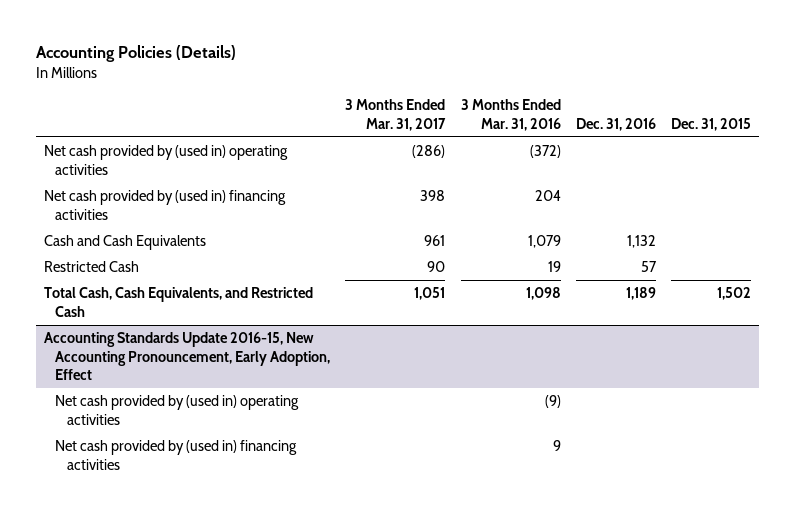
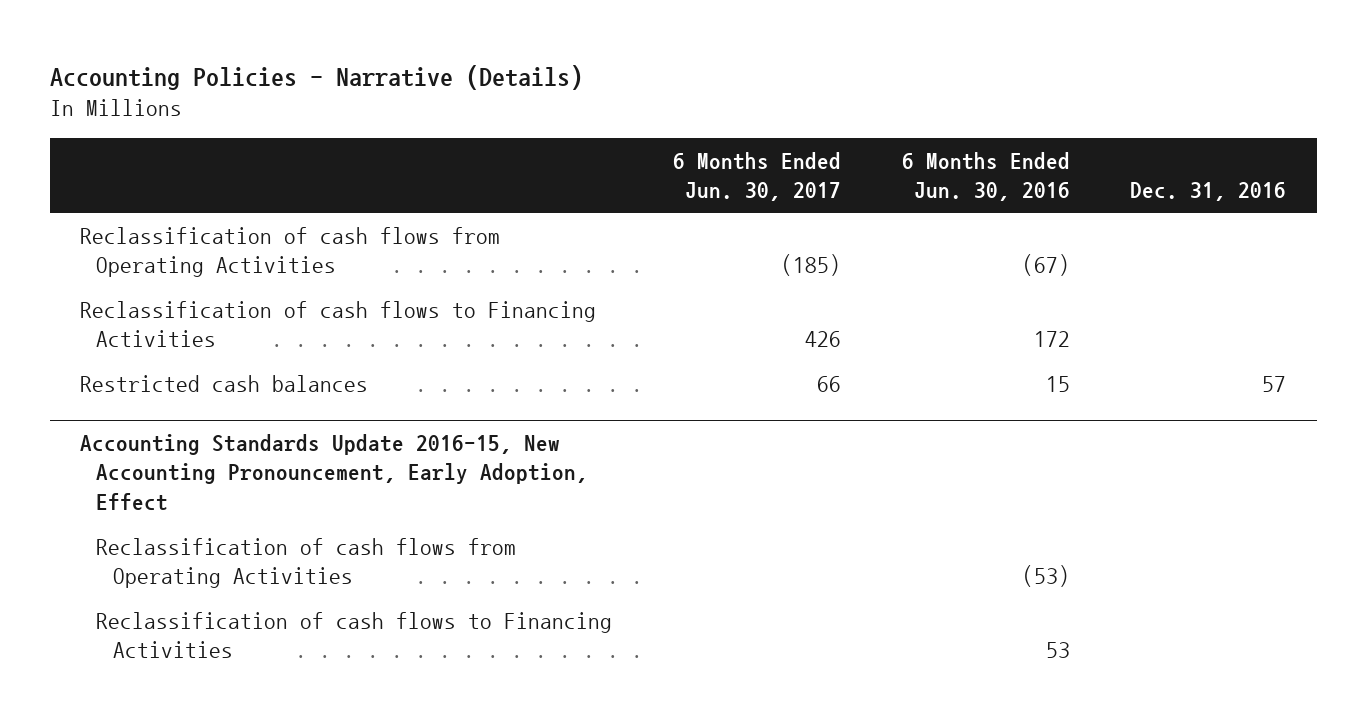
[35,45,236,63] Accounting Policies (Details) -> [49,64,583,90] Accounting Policies - Narrative (Details)
[345,99,447,131] 3 Months Ended Mar. 31, 2017 -> none
[460,99,561,131] 3 Months Ended Mar. 31, 2016 -> none
[671,117,752,131] Dec. 31, 2015 -> none
none -> [672,151,841,201] 6 Months Ended Jun. 30, 2017
none -> [901,151,1070,201] 6 Months Ended Jun. 30, 2016
[43,235,206,251] Cash and Cash Equivalents -> none
[43,287,313,317] Total Cash, Cash Equivalents, and Restricted Cash -> none
[43,145,288,175] Net cash provided by (used in) operating activities -> [79,226,500,277] Reclassification of cash flows from Operating Activities
[43,190,286,220] Net cash provided by (used in) financing activities -> [79,300,596,347] Reclassification of cash flows to Financing Activities
[43,261,139,273] Restricted Cash -> [79,374,368,392] Restricted cash balances
[55,395,300,425] Net cash provided by (used in) operating activities -> [96,537,517,588] Reclassification of cash flows from Operating Activities
[55,440,298,470] Net cash provided by (used in) financing activities -> [96,611,613,658] Reclassification of cash flows to Financing Activities

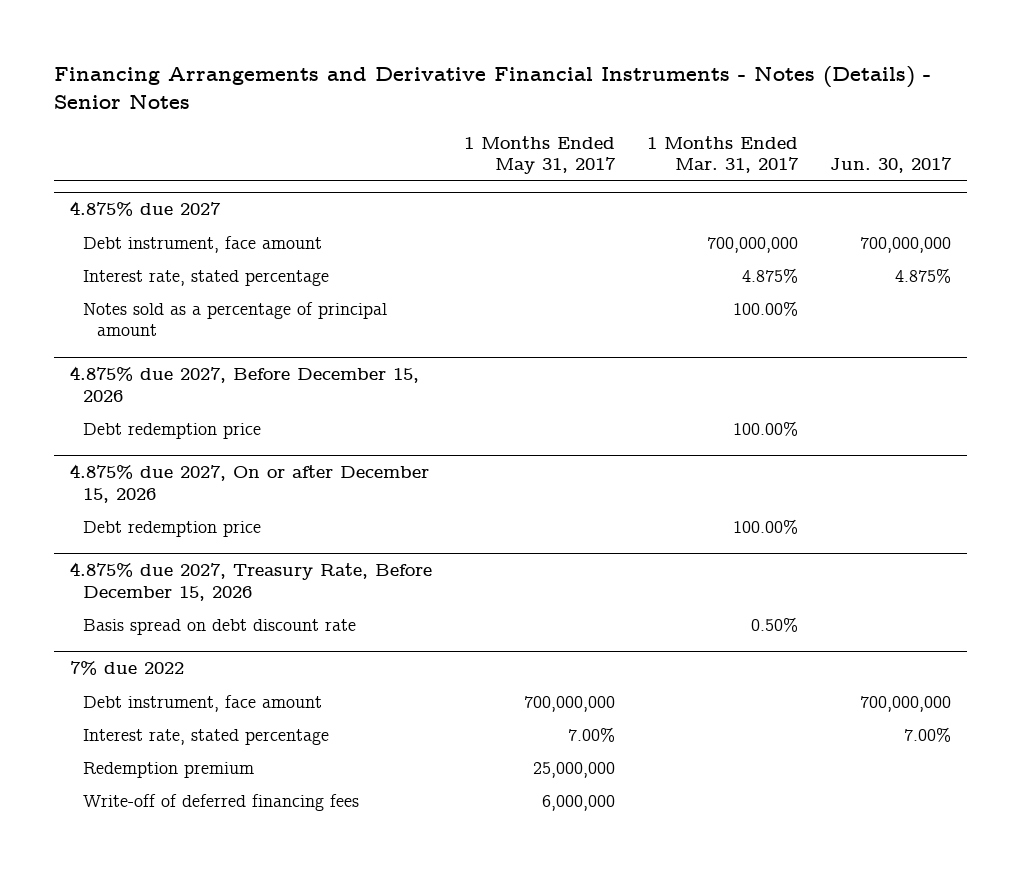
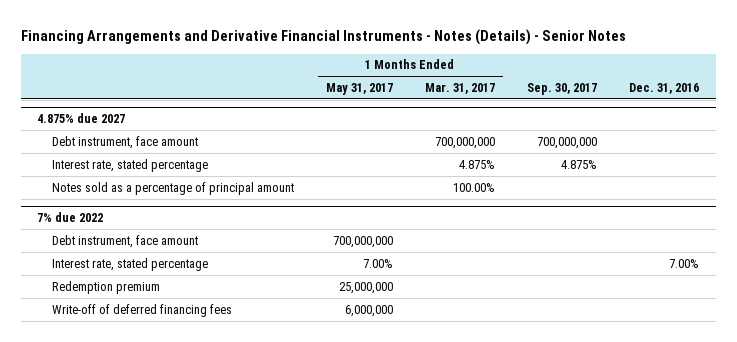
[830,157,953,174] Jun. 30, 2017 -> none
none -> [527,83,598,96] Sep. 30, 2017
none -> [629,83,700,95] Dec. 31, 2016
[69,366,419,402] 4.875% due 2027, Before December 15, 2026 -> none
[83,422,262,439] Debt redemption price -> none
[69,464,429,503] 4.875% due 2027, On or after December 15, 2026 -> none
[83,520,262,537] Debt redemption price -> none
[69,562,432,601] 4.875% due 2027, Treasury Rate, Before December 15, 2026 -> none
[83,618,357,635] Basis spread on debt discount rate -> none

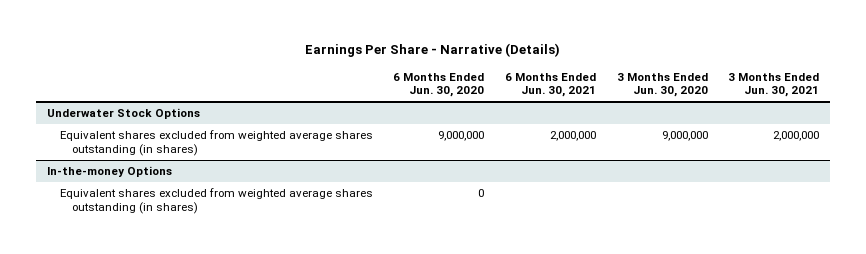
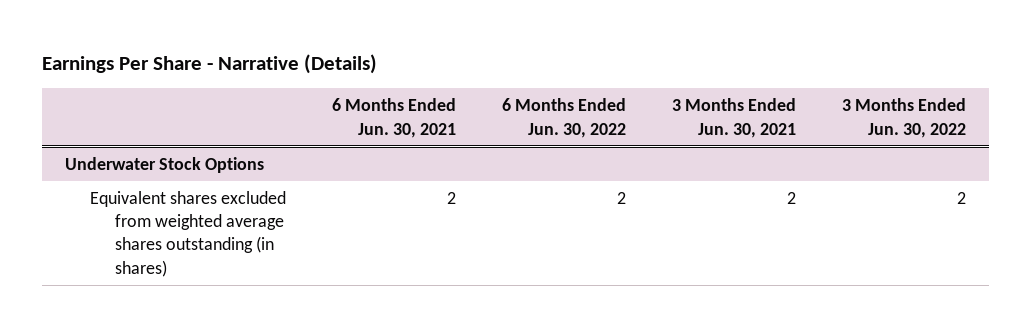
[393,72,485,98] 6 Months Ended Jun. 30, 2020 -> none
[616,72,708,98] 3 Months Ended Jun. 30, 2020 -> none
none -> [501,98,626,138] 6 Months Ended Jun. 30, 2022
none -> [841,98,966,138] 3 Months Ended Jun. 30, 2022
[46,166,172,178] In-the-money Options -> none
[59,188,373,214] Equivalent shares excluded from weighted average shares outstanding (in shares) -> none
[550,131,597,142] 2,000,000 -> [446,191,456,204] 2
[773,131,820,142] 2,000,000 -> [786,191,796,204] 2

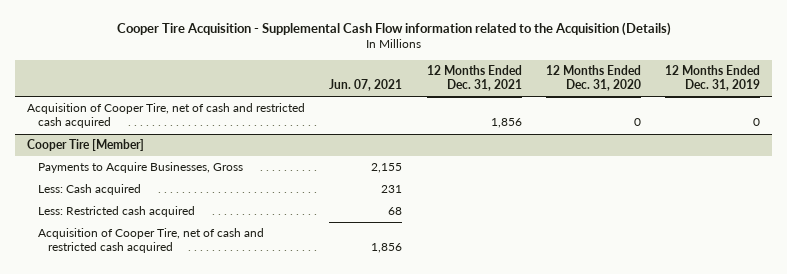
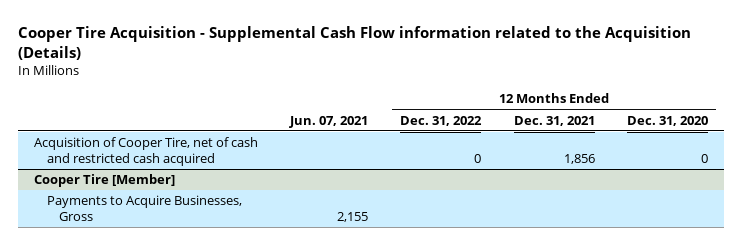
[665,64,761,92] 12 Months Ended Dec. 31, 2019 -> none
none -> [400,115,483,126] Dec. 31, 2022
[37,184,141,196] Less: Cash acquired -> none
[37,206,195,218] Less: Restricted cash acquired -> none
[37,228,264,254] Acquisition of Cooper Tire, net of cash and restricted cash acquired -> none

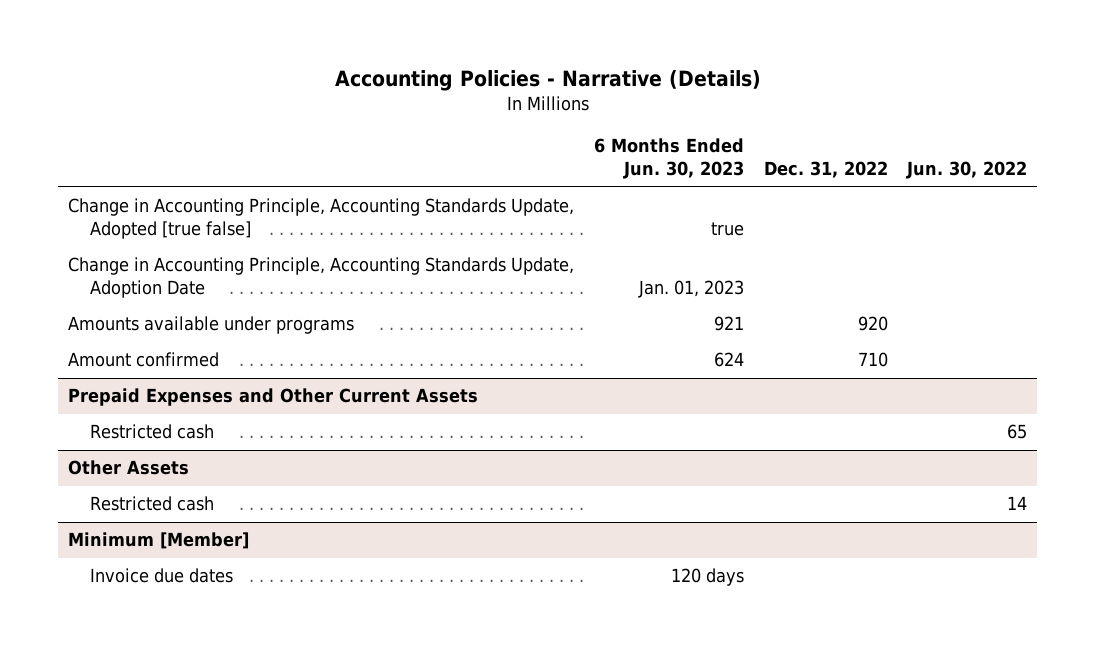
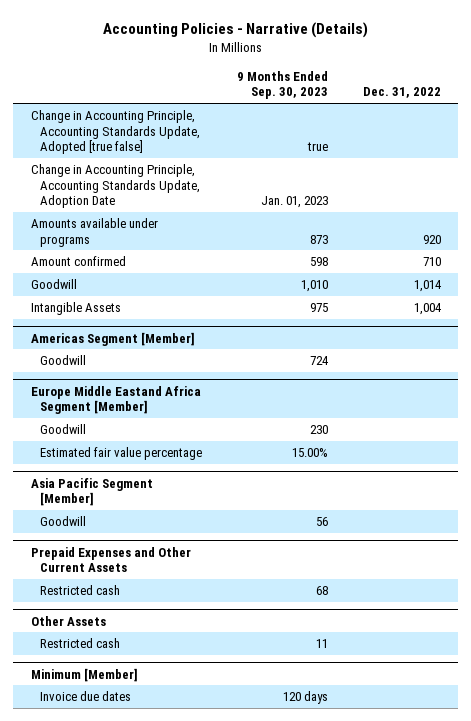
[593,138,744,180] 6 Months Ended Jun. 30, 2023 -> none
[906,161,1028,180] Jun. 30, 2022 -> none
none -> [236,70,328,100] 9 Months Ended Sep. 30, 2023
none -> [30,279,77,290] Goodwill
none -> [30,302,121,316] Intangible Assets
none -> [30,331,195,346] Americas Segment [Member]
none -> [40,355,87,366] Goodwill
none -> [30,385,201,415] Europe Middle Eastand Africa Segment [Member]
none -> [40,424,87,435] Goodwill
none -> [40,447,203,461] Estimated fair value percentage
none -> [30,477,153,507] Asia Pacific Segment [Member]
none -> [40,516,87,527] Goodwill

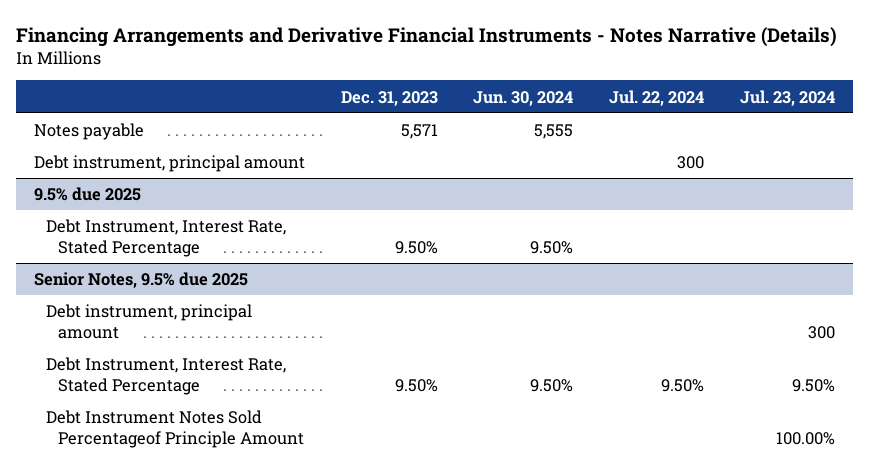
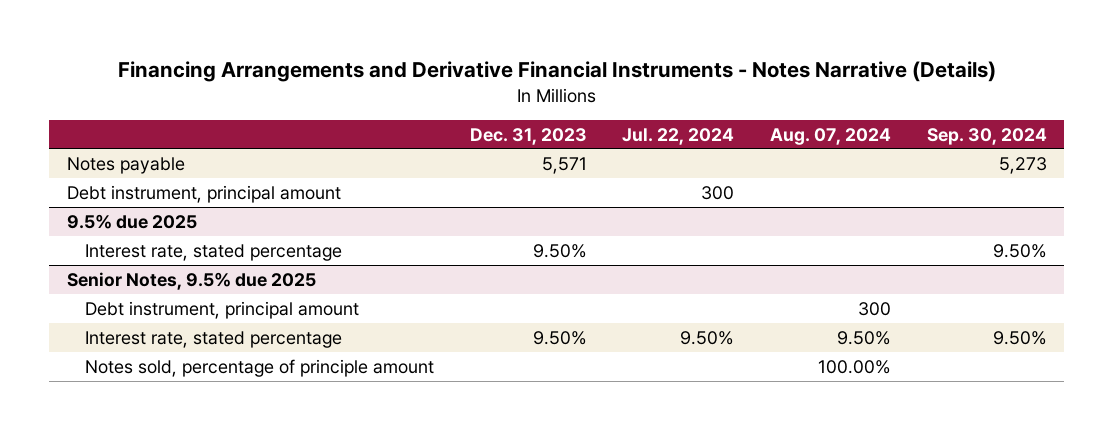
[473,90,574,106] Jun. 30, 2024 -> none
[739,89,835,106] Jul. 23, 2024 -> none
none -> [769,127,891,145] Aug. 07, 2024
none -> [926,127,1047,145] Sep. 30, 2024
[46,219,287,257] Debt Instrument, Interest Rate, Stated Percentage -> [84,243,342,261] Interest rate, stated percentage
[46,357,287,395] Debt Instrument, Interest Rate, Stated Percentage -> [84,330,342,348] Interest rate, stated percentage
[46,410,305,448] Debt Instrument Notes Sold Percentageof Principle Amount -> [84,358,434,377] Notes sold, percentage of principle amount

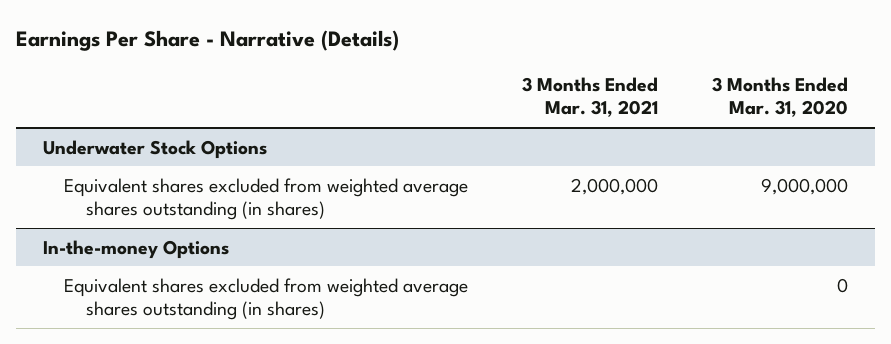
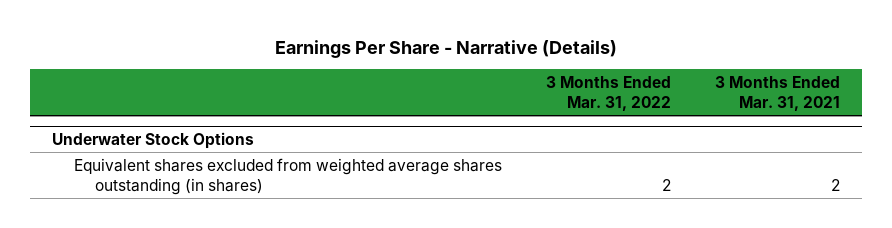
[711,76,848,118] 3 Months Ended Mar. 31, 2020 -> none
none -> [545,75,671,111] 3 Months Ended Mar. 31, 2022
[42,239,229,259] In-the-money Options -> none
[64,277,469,321] Equivalent shares excluded from weighted average shares outstanding (in shares) -> none
[571,177,659,195] 2,000,000 -> [830,178,840,191] 2

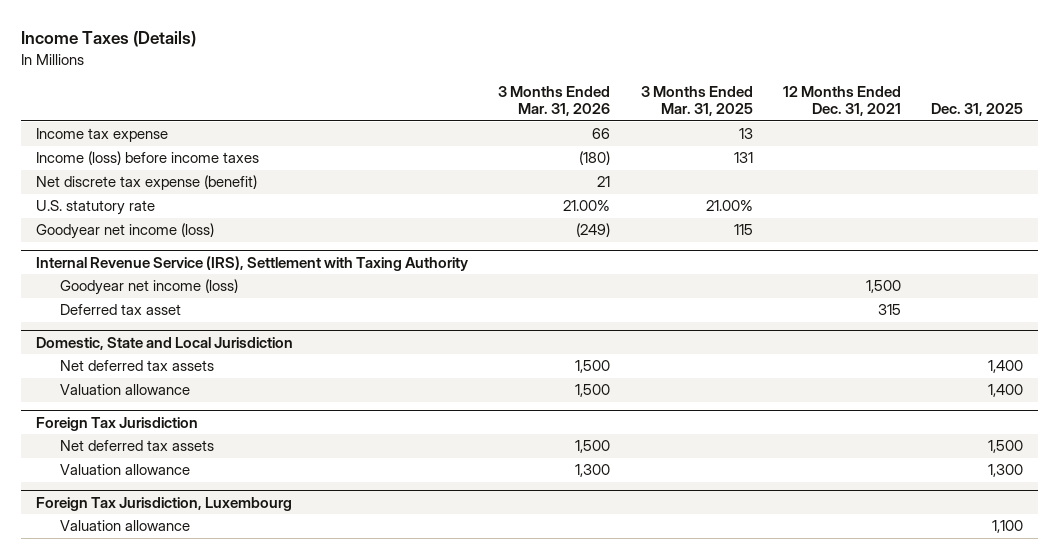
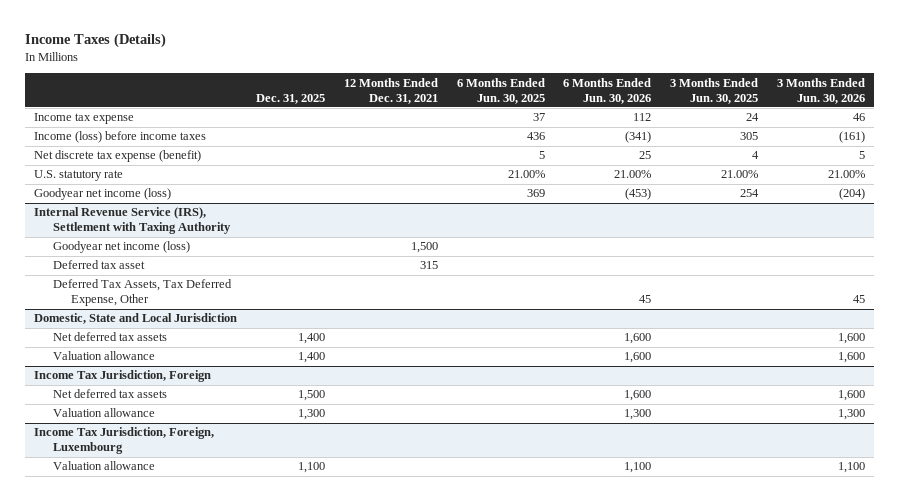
[498,85,611,117] 3 Months Ended Mar. 31, 2026 -> none
[640,85,753,117] 3 Months Ended Mar. 31, 2025 -> none
none -> [456,77,545,104] 6 Months Ended Jun. 30, 2025
none -> [563,77,652,104] 6 Months Ended Jun. 30, 2026
none -> [670,77,759,104] 3 Months Ended Jun. 30, 2025
none -> [777,77,866,104] 3 Months Ended Jun. 30, 2026
none -> [52,279,232,307] Deferred Tax Assets, Tax Deferred Expense, Other
[36,417,199,432] Foreign Tax Jurisdiction -> [34,370,212,383] Income Tax Jurisdiction, Foreign
[36,497,293,512] Foreign Tax Jurisdiction, Luxembourg -> [34,427,215,455] Income Tax Jurisdiction, Foreign, Luxembourg

